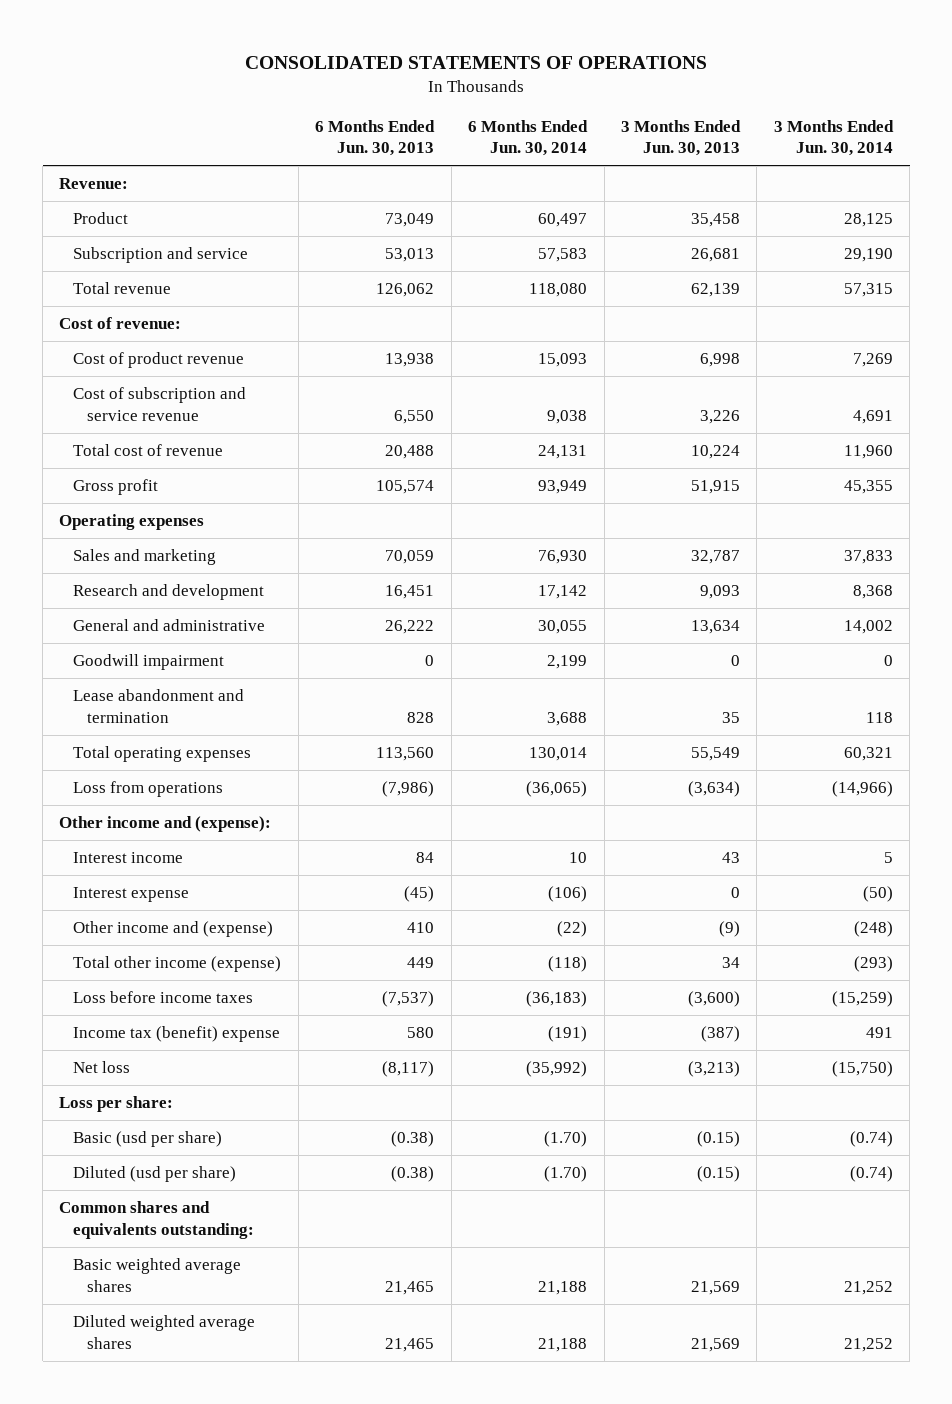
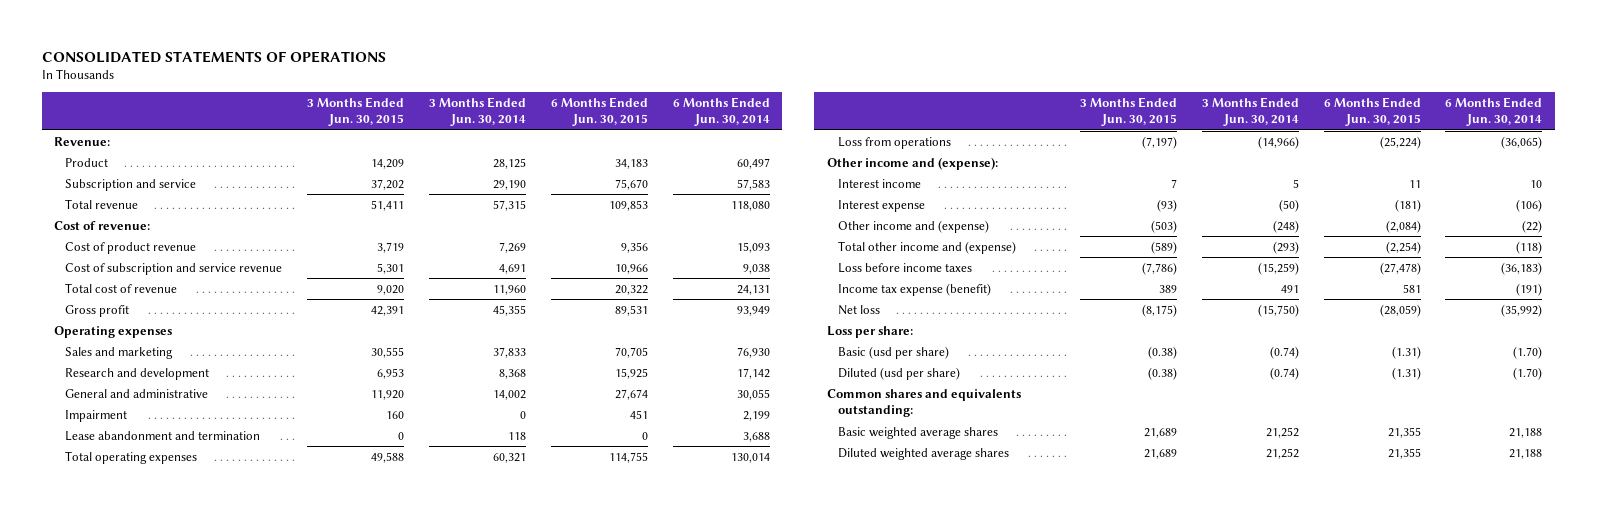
[315,119,436,157] 6 Months Ended Jun. 30, 2013 -> none
[620,119,741,157] 3 Months Ended Jun. 30, 2013 -> none
none -> [307,96,405,127] 3 Months Ended Jun. 30, 2015
none -> [550,96,648,127] 6 Months Ended Jun. 30, 2015
[73,654,225,671] Goodwill impairment -> [65,409,128,422] Impairment
[73,956,282,973] Total other income (expense) -> [837,240,1016,254] Total other income and (expense)
[73,1026,281,1043] Income tax (benefit) expense -> [837,282,991,296] Income tax expense (benefit)

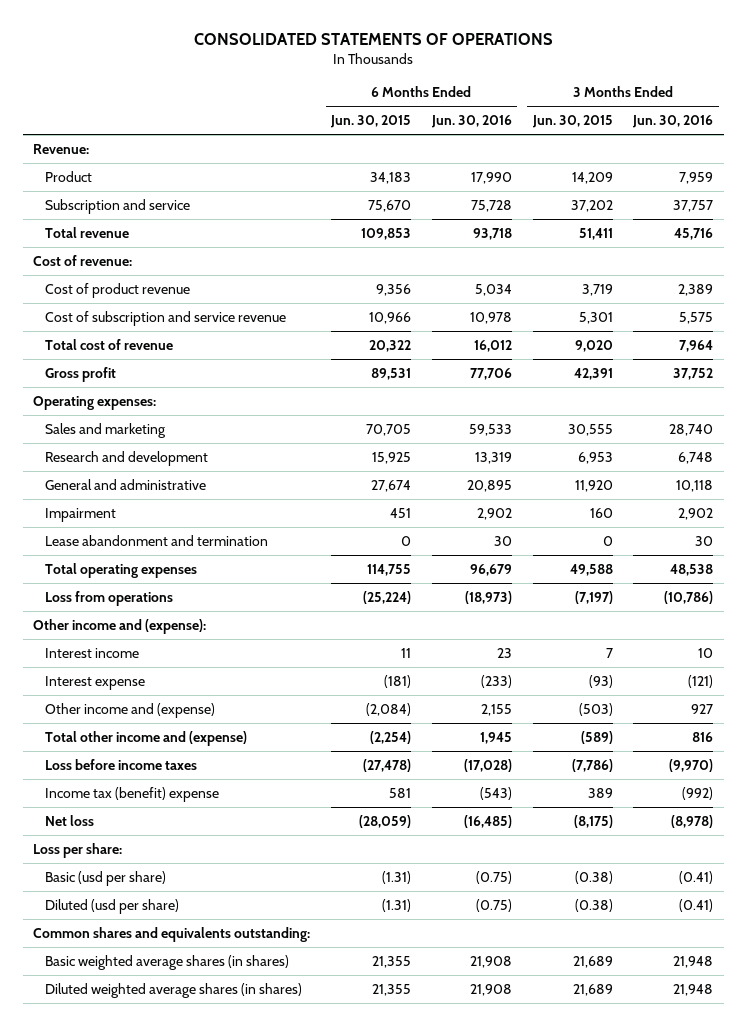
[429,96,527,127] 3 Months Ended Jun. 30, 2014 -> none
[672,96,770,127] 6 Months Ended Jun. 30, 2014 -> none
none -> [430,115,512,129] Jun. 30, 2016
none -> [632,115,714,129] Jun. 30, 2016
[54,325,173,338] Operating expenses -> [33,396,157,411] Operating expenses:
[837,282,991,296] Income tax expense (benefit) -> [45,787,220,803] Income tax (benefit) expense
[837,426,998,439] Basic weighted average shares -> [45,955,290,971] Basic weighted average shares (in shares)
[837,447,1009,460] Diluted weighted average shares -> [45,983,303,999] Diluted weighted average shares (in shares)

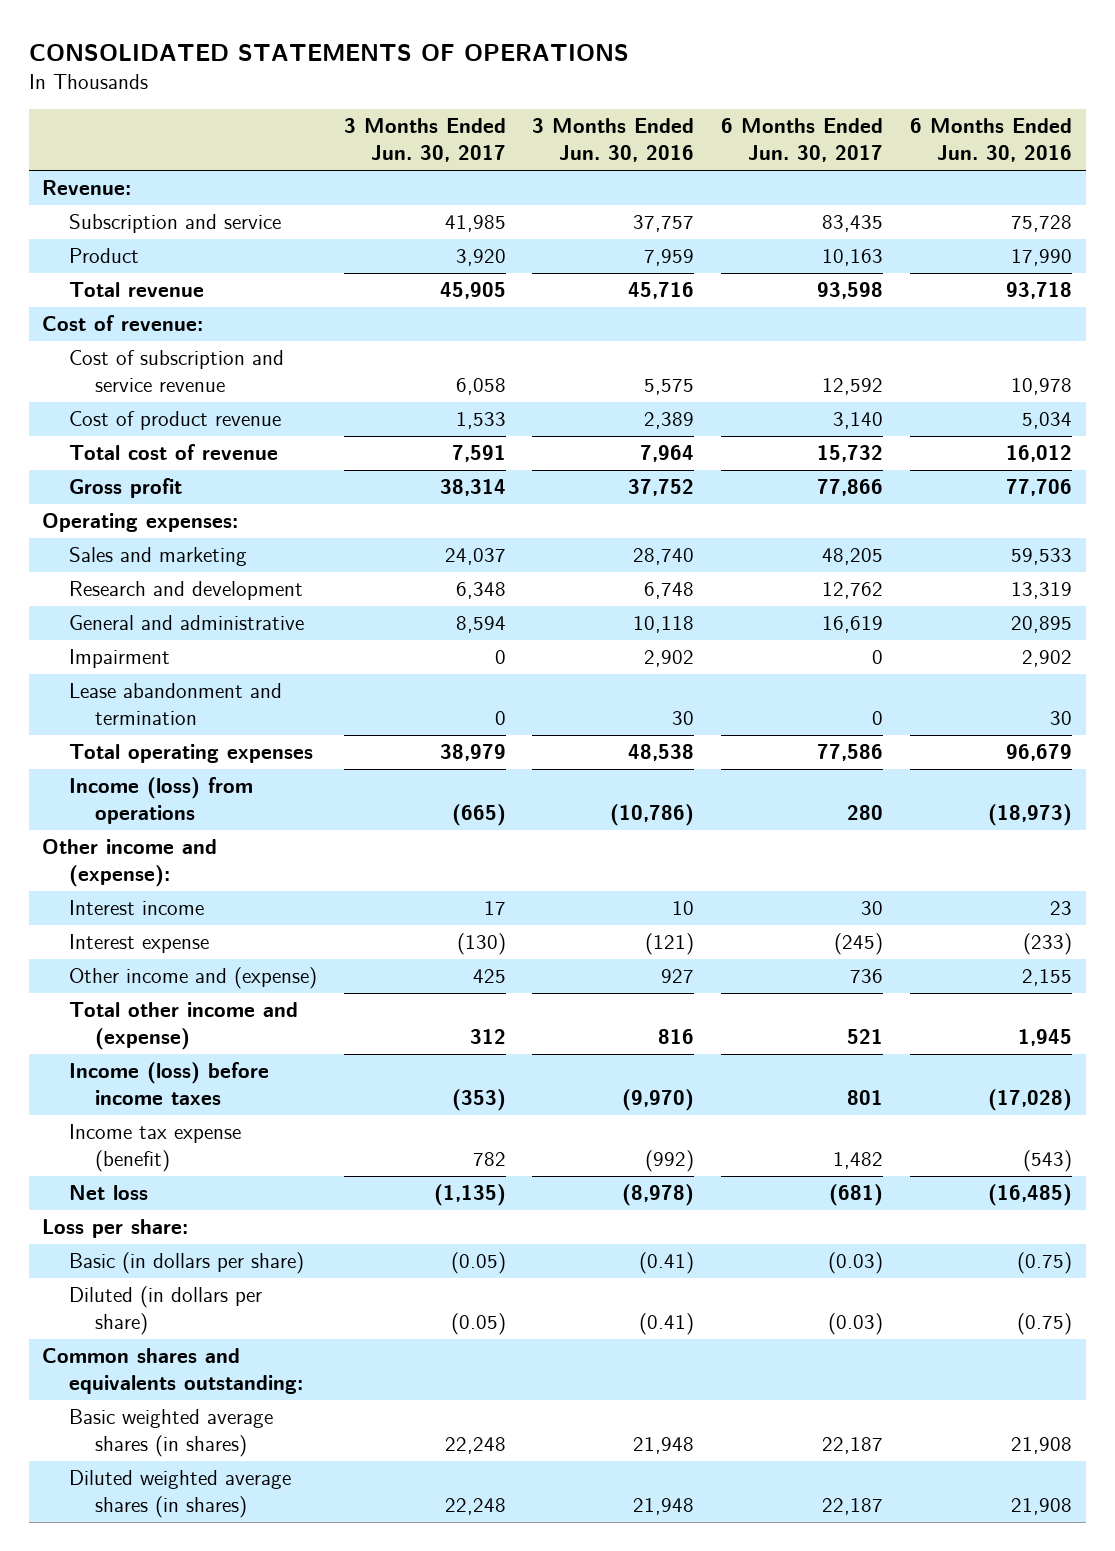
[329,115,411,129] Jun. 30, 2015 -> none
[531,115,613,129] Jun. 30, 2015 -> none
none -> [343,118,506,163] 3 Months Ended Jun. 30, 2017
none -> [721,118,884,163] 6 Months Ended Jun. 30, 2017
[45,171,93,183] Product -> [68,248,139,264] Product
[45,283,191,299] Cost of product revenue -> [68,411,281,431] Cost of product revenue
[45,591,174,607] Loss from operations -> [68,777,253,824] Income (loss) from operations
[45,759,198,771] Loss before income taxes -> [68,1062,269,1105] Income (loss) before income taxes
[45,787,220,803] Income tax (benefit) expense -> [68,1124,241,1172] Income tax expense (benefit)
[45,871,167,887] Basic (usd per share) -> [68,1252,304,1275] Basic (in dollars per share)
[45,899,180,915] Diluted (usd per share) -> [68,1286,262,1335] Diluted (in dollars per share)

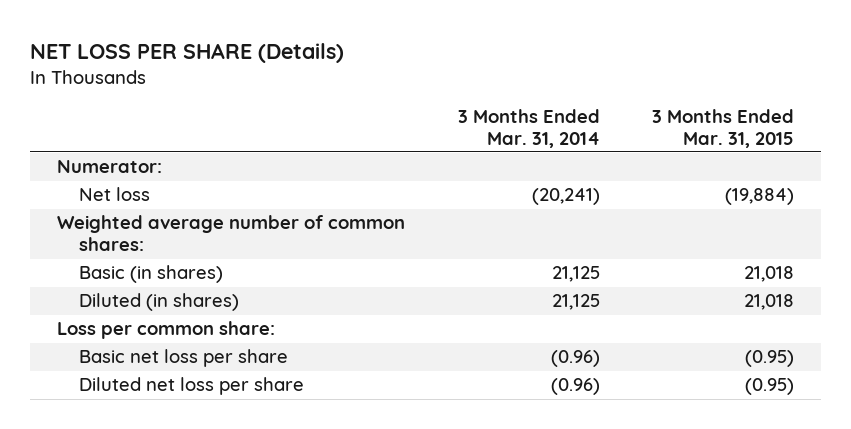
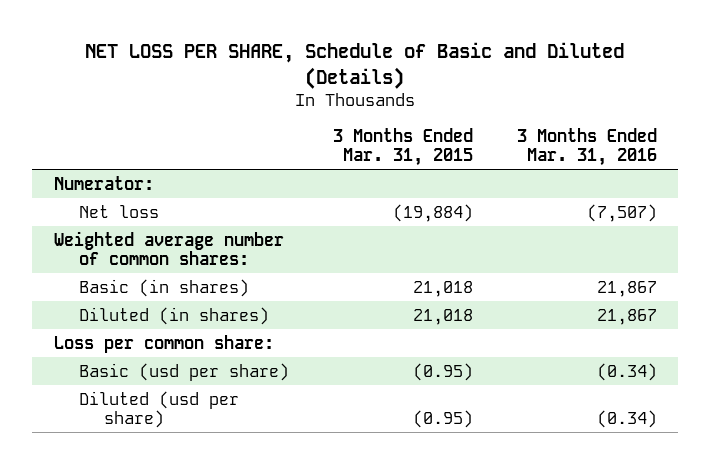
[30,42,345,63] NET LOSS PER SHARE (Details) -> [85,42,625,89] NET LOSS PER SHARE, Schedule of Basic and Diluted (Details)
[457,108,600,148] 3 Months Ended Mar. 31, 2014 -> none
none -> [516,127,657,167] 3 Months Ended Mar. 31, 2016
[78,349,288,368] Basic net loss per share -> [79,362,290,381] Basic (usd per share)
[78,377,304,396] Diluted net loss per share -> [79,390,240,428] Diluted (usd per share)

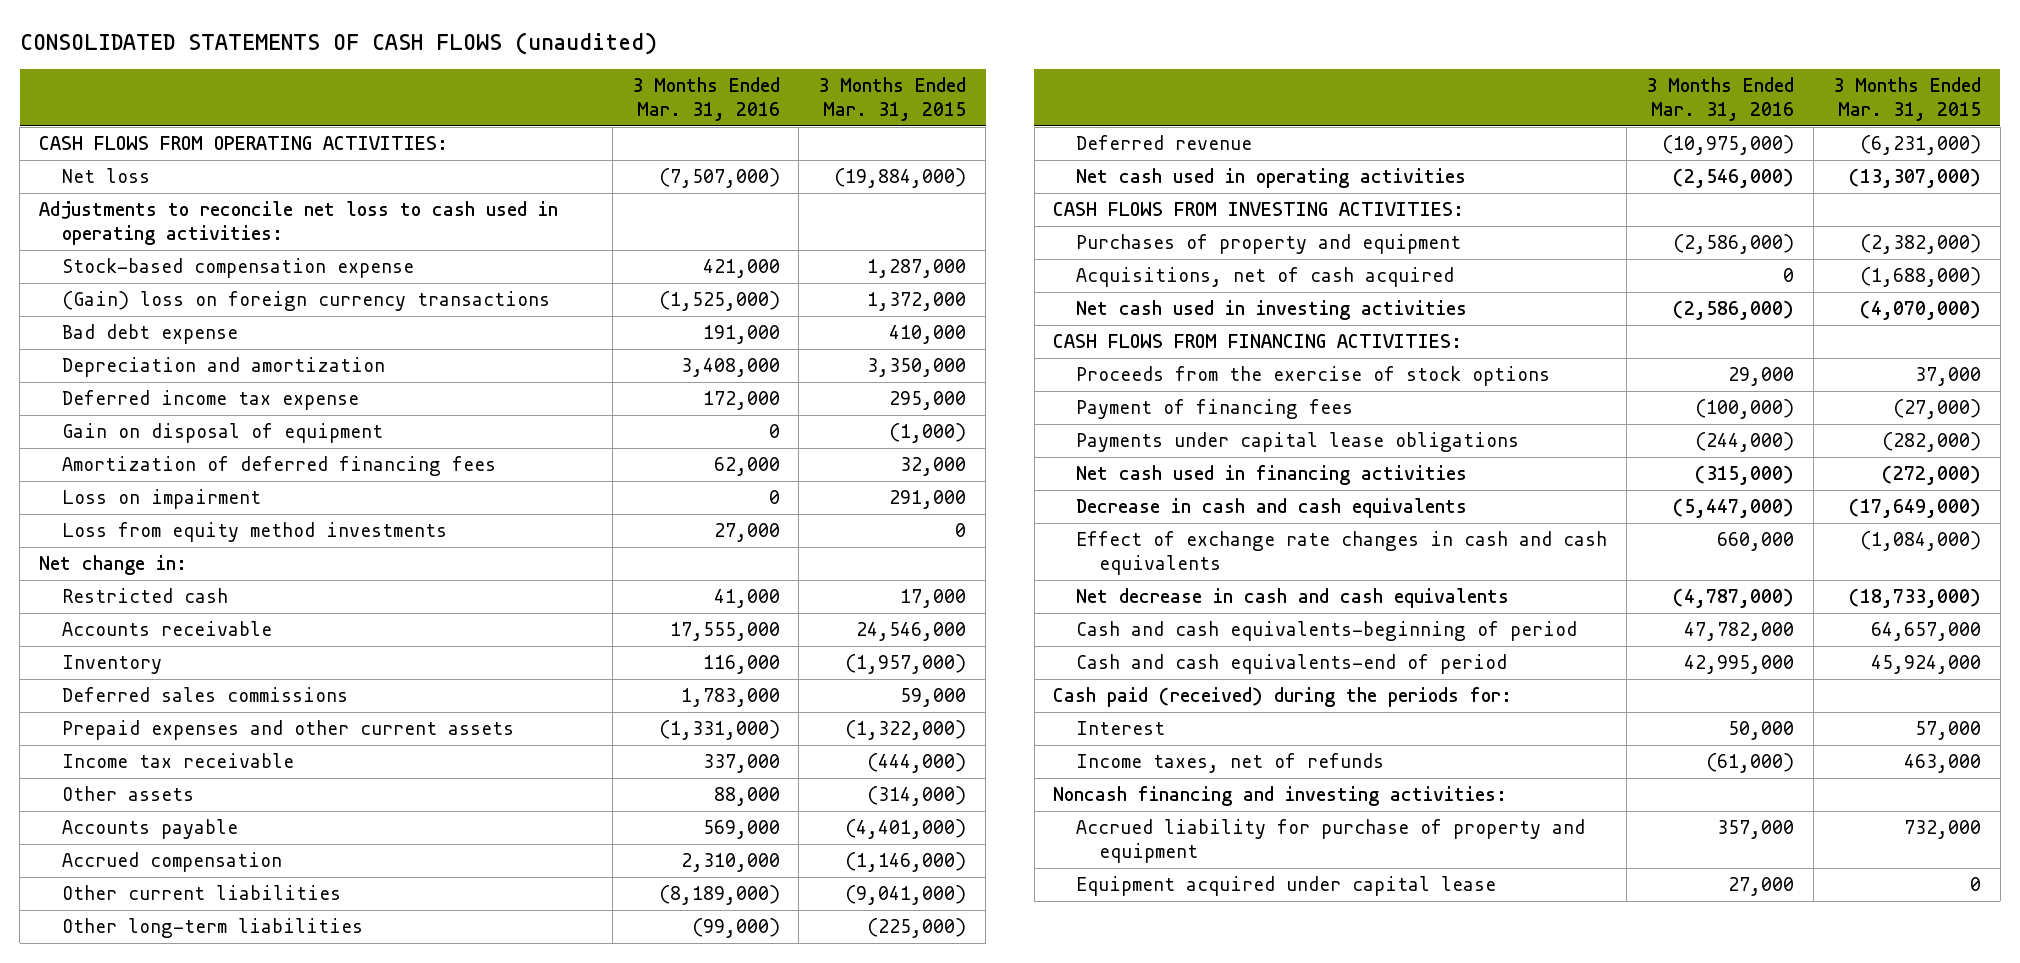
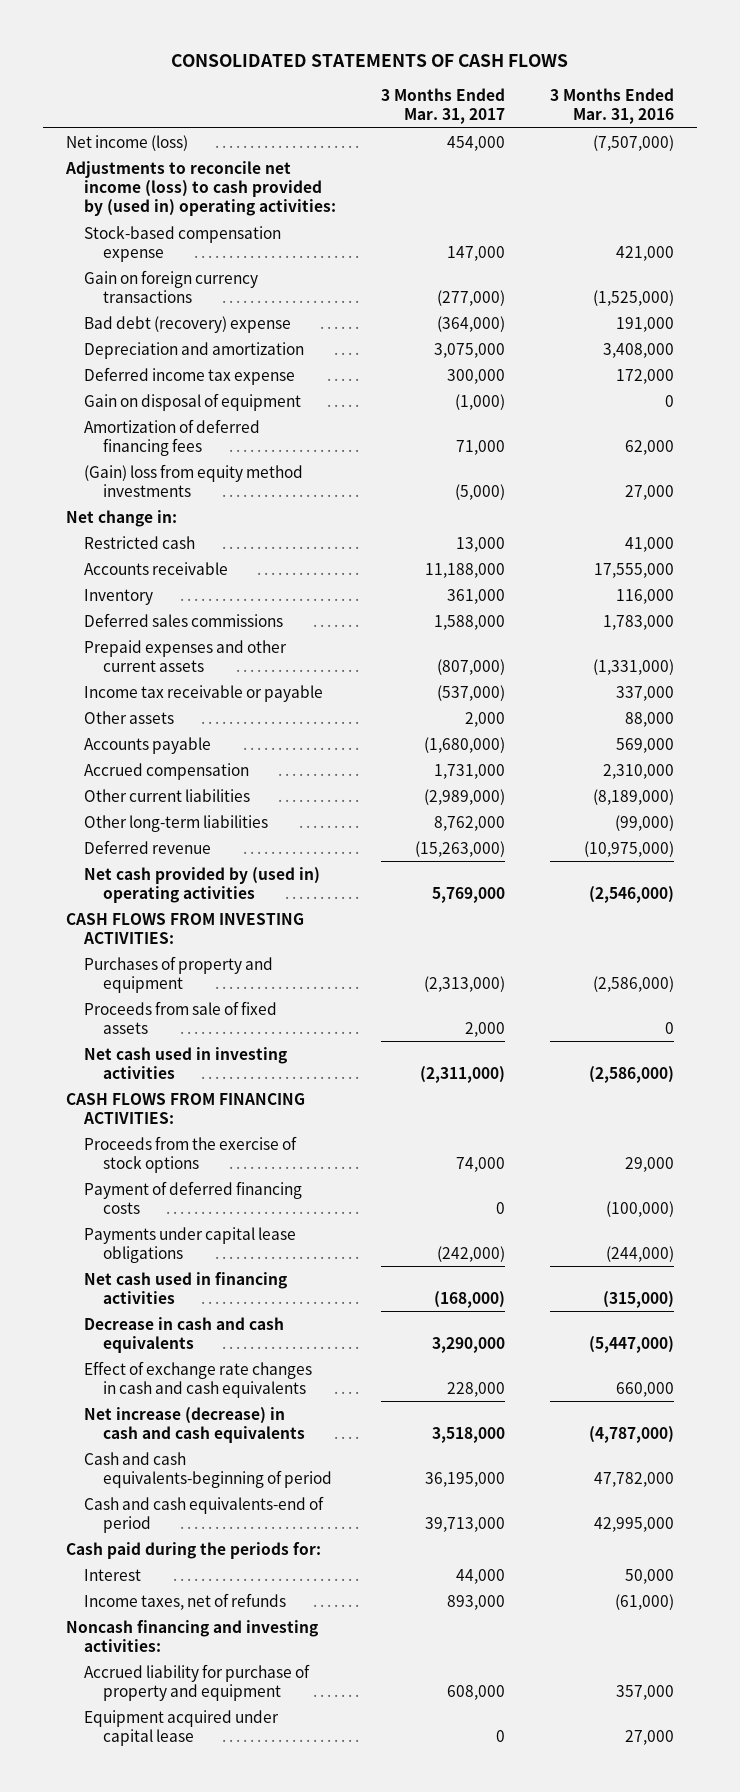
[19,31,657,55] CONSOLIDATED STATEMENTS OF CASH FLOWS (unaudited) -> [170,53,568,67] CONSOLIDATED STATEMENTS OF CASH FLOWS
[818,77,967,122] 3 Months Ended Mar. 31, 2015 -> none
none -> [381,87,506,125] 3 Months Ended Mar. 31, 2017
[38,136,448,151] CASH FLOWS FROM OPERATING ACTIVITIES: -> none
[61,168,150,184] Net loss -> [65,134,188,151] Net income (loss)
[38,201,558,246] Adjustments to reconcile net loss to cash used in operating activities: -> [64,160,337,217] Adjustments to reconcile net income (loss) to cash provided by (used in) operating activities:
[61,291,550,312] (Gain) loss on foreign currency transactions -> [84,269,259,303] Gain on foreign currency transactions
[61,324,238,345] Bad debt expense -> [84,315,292,333] Bad debt (recovery) expense
[61,489,261,510] Loss on impairment -> none
[61,522,447,543] Loss from equity method investments -> [84,463,304,497] (Gain) loss from equity method investments
[61,753,294,769] Income tax receivable -> [84,684,324,702] Income tax receivable or payable
[1076,168,1467,189] Net cash used in operating activities -> [84,866,321,903] Net cash provided by (used in) operating activities
[1076,267,1455,288] Acquisitions, net of cash acquired -> none
none -> [84,1000,278,1034] Proceeds from sale of fixed assets
[1076,399,1354,420] Payment of financing fees -> [84,1180,303,1214] Payment of deferred financing costs
[1076,588,1510,609] Net decrease in cash and cash equivalents -> [84,1406,305,1443] Net increase (decrease) in cash and cash equivalents
[1053,687,1513,708] Cash paid (received) during the periods for: -> [65,1541,321,1559] Cash paid during the periods for:

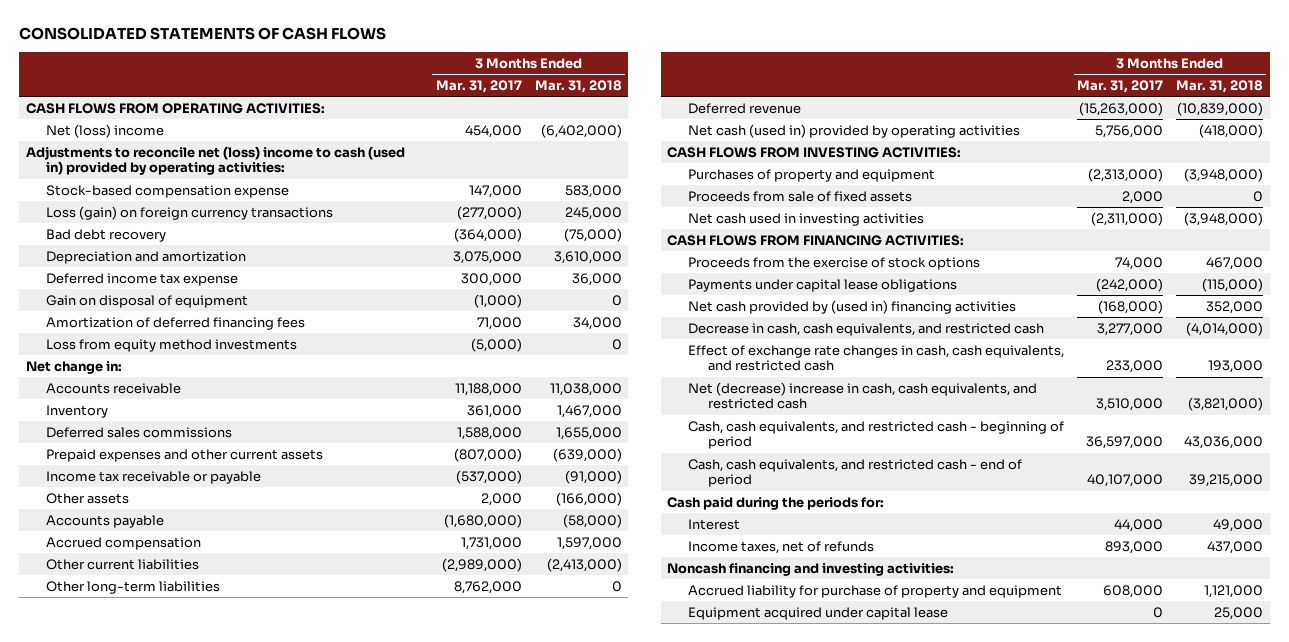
[550,87,675,125] 3 Months Ended Mar. 31, 2016 -> none
none -> [534,79,622,93] Mar. 31, 2018
none -> [25,102,325,114] CASH FLOWS FROM OPERATING ACTIVITIES:
[65,134,188,151] Net income (loss) -> [46,123,165,138] Net (loss) income
[64,160,337,217] Adjustments to reconcile net income (loss) to cash provided by (used in) operating activities: -> [25,145,405,176] Adjustments to reconcile net (loss) income to cash (used in) provided by operating activities:
[84,269,259,303] Gain on foreign currency transactions -> [46,205,334,220] Loss (gain) on foreign currency transactions
[84,315,292,333] Bad debt (recovery) expense -> [46,228,167,242] Bad debt recovery
[84,463,304,497] (Gain) loss from equity method investments -> [46,338,298,352] Loss from equity method investments
[84,535,196,549] Restricted cash -> none
[84,866,321,903] Net cash provided by (used in) operating activities -> [687,123,1020,138] Net cash (used in) provided by operating activities
[432,886,506,903] 5,769,000 -> [1094,124,1163,138] 5,756,000
[84,1180,303,1214] Payment of deferred financing costs -> none
[84,1271,288,1304] Net cash used in financing activities -> [687,299,1016,314] Net cash provided by (used in) financing activities
[84,1316,285,1353] Decrease in cash and cash equivalents -> [687,322,1044,336] Decrease in cash, cash equivalents, and restricted cash
[432,1336,506,1353] 3,290,000 -> [1096,322,1163,336] 3,277,000
[84,1360,313,1398] Effect of exchange rate changes in cash and cash equivalents -> [687,344,1064,372] Effect of exchange rate changes in cash, cash equivalents, and restricted cash
[447,1381,506,1397] 228,000 -> [1105,360,1163,374] 233,000
[84,1406,305,1443] Net increase (decrease) in cash and cash equivalents -> [687,381,1037,410] Net (decrease) increase in cash, cash equivalents, and restricted cash
[432,1426,506,1443] 3,518,000 -> [1095,398,1163,412] 3,510,000
[84,1451,332,1488] Cash and cash equivalents-beginning of period -> [687,420,1064,450] Cash, cash equivalents, and restricted cash - beginning of period
[425,1471,506,1487] 36,195,000 -> [1085,436,1163,450] 36,597,000
[84,1495,325,1533] Cash and cash equivalents-end of period -> [687,458,1022,488] Cash, cash equivalents, and restricted cash - end of period
[425,1516,506,1532] 39,713,000 -> [1086,474,1163,488] 40,107,000

